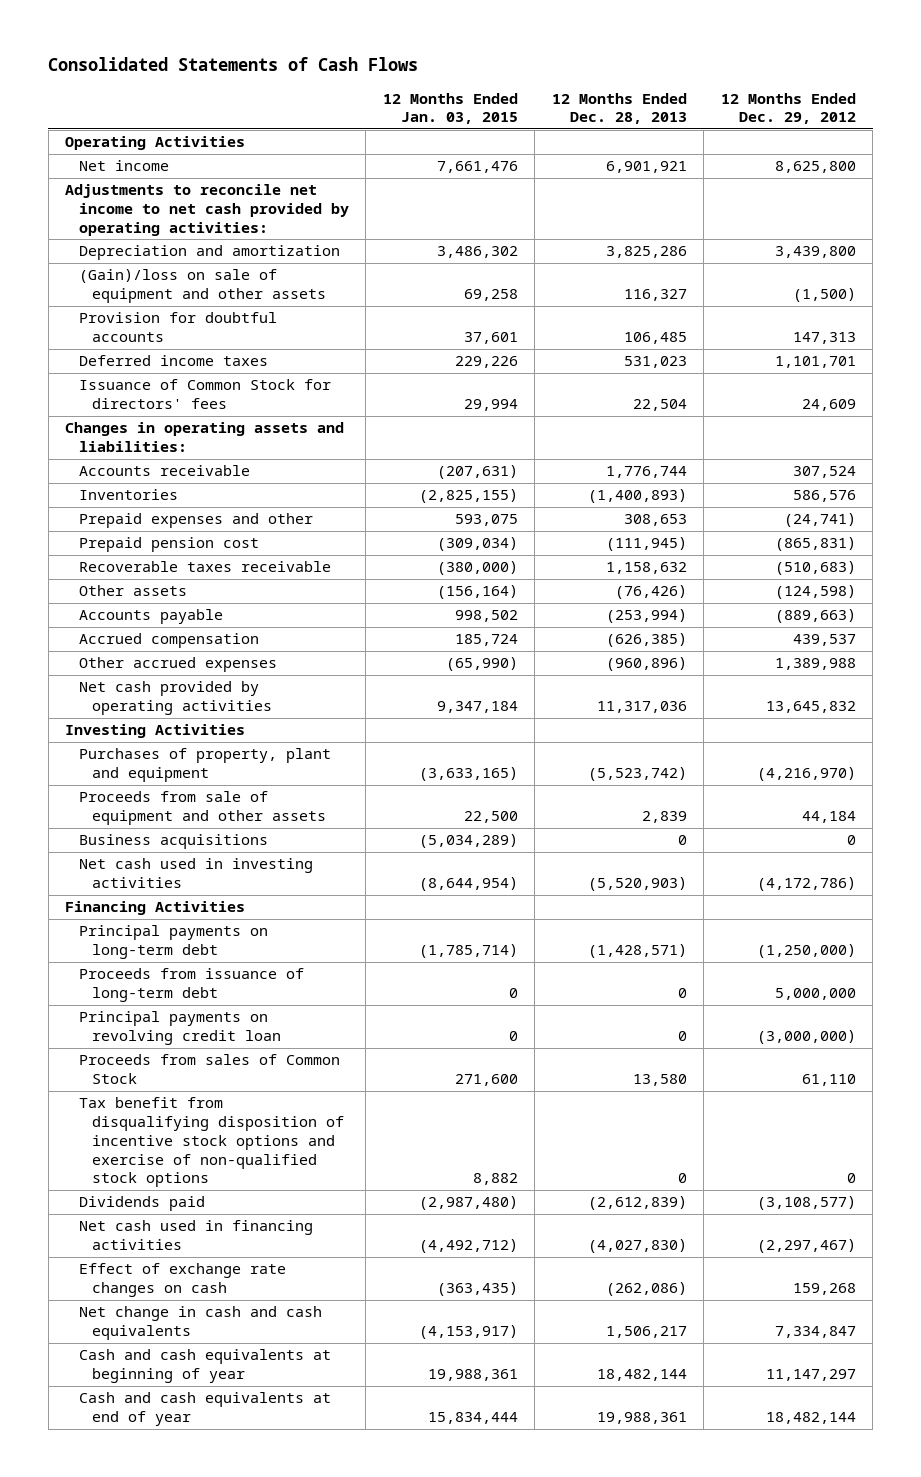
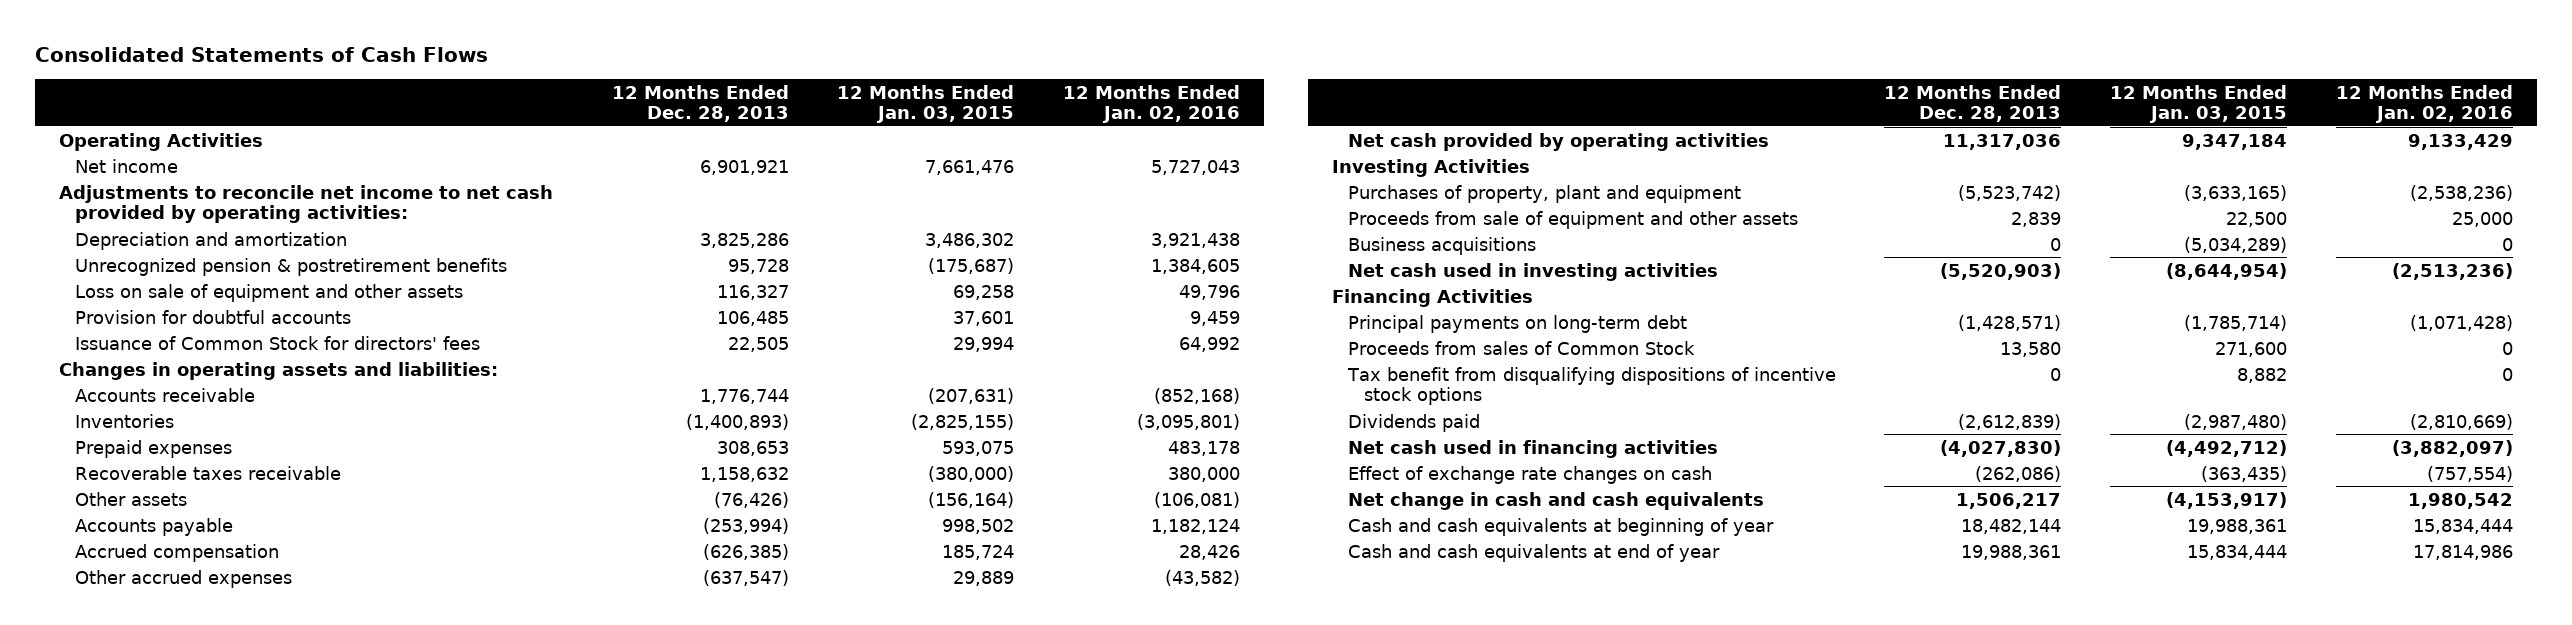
[720,92,856,125] 12 Months Ended Dec. 29, 2012 -> none
none -> [1062,84,1240,124] 12 Months Ended Jan. 02, 2016
none -> [75,257,508,276] Unrecognized pension & postretirement benefits
[78,269,327,304] (Gain)/loss on sale of equipment and other assets -> [75,283,464,302] Loss on sale of equipment and other assets
[78,355,268,367] Deferred income taxes -> none
[632,399,687,412] 22,504 -> [727,336,789,352] 22,505
[78,537,259,553] Prepaid pension cost -> none
[78,513,313,529] Prepaid expenses and other -> [75,439,233,458] Prepaid expenses
[445,657,518,672] (65,990) -> [953,570,1015,586] 29,889
[605,657,687,672] (960,896) -> [702,569,789,586] (637,547)
[78,968,304,1003] Proceeds from issuance of long-term debt -> none
[78,1011,282,1046] Principal payments on revolving credit loan -> none
[78,1097,345,1188] Tax benefit from disqualifying disposition of incentive stock options and exercise of non-qualified stock options -> [1346,366,1836,405] Tax benefit from disqualifying dispositions of incentive stock options

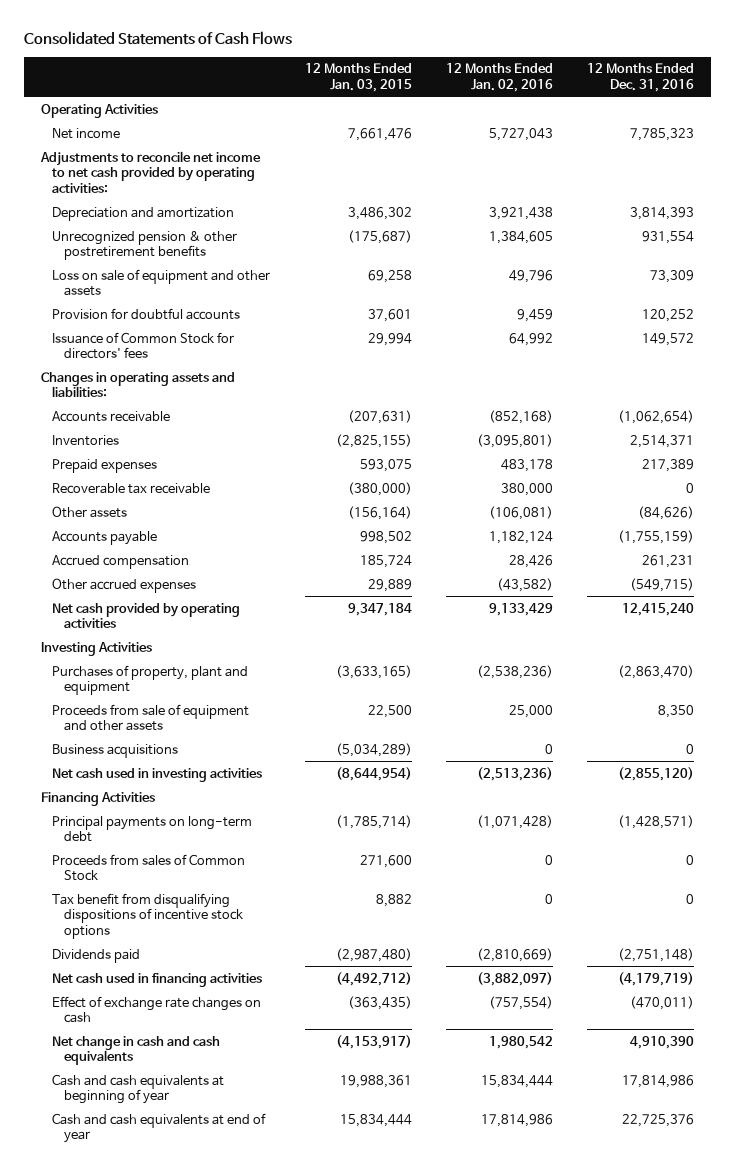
[611,84,789,123] 12 Months Ended Dec. 28, 2013 -> none
none -> [587,63,695,92] 12 Months Ended Dec. 31, 2016
[75,257,508,276] Unrecognized pension & postretirement benefits -> [52,230,238,261] Unrecognized pension & other postretirement benefits
[75,465,342,480] Recoverable taxes receivable -> [52,482,211,494] Recoverable tax receivable

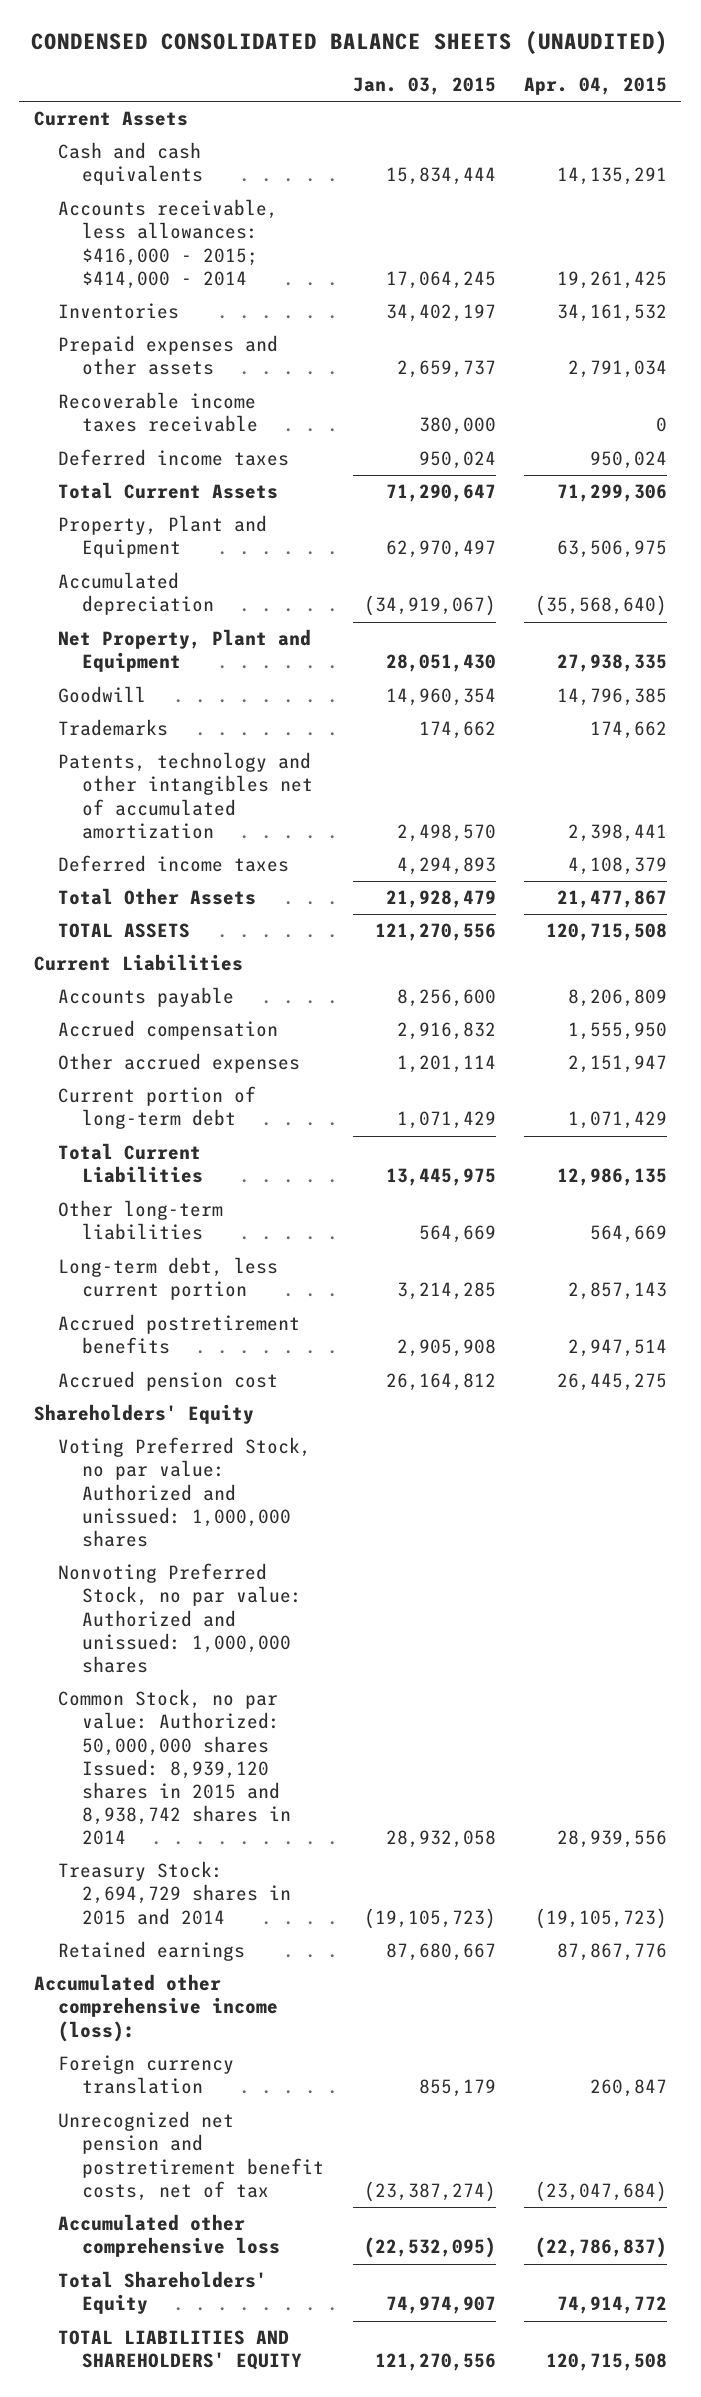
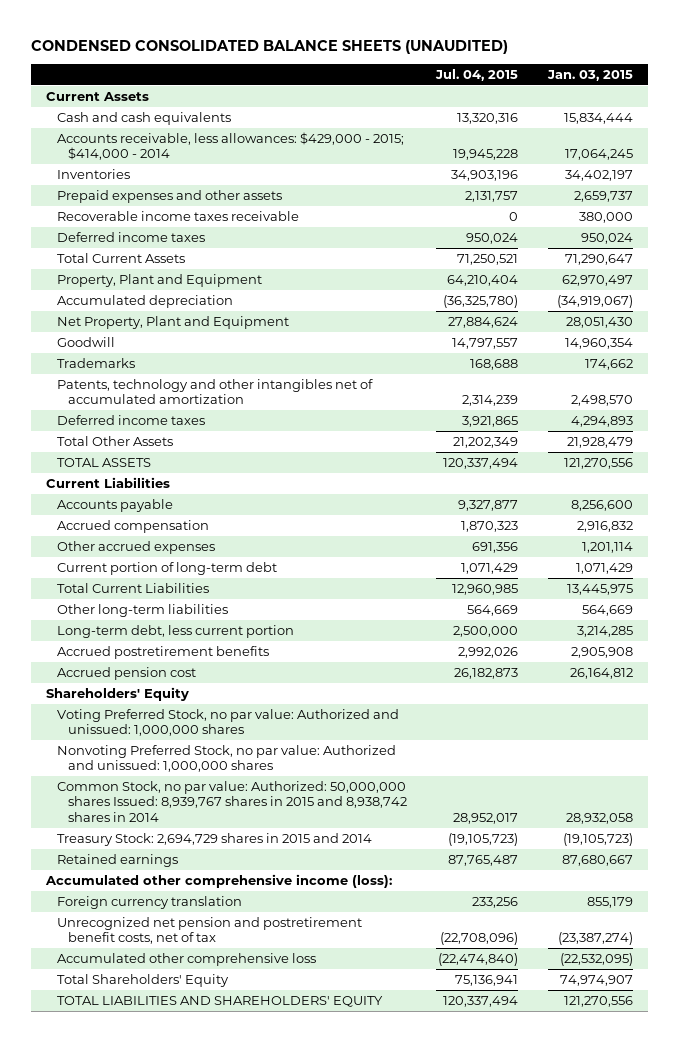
[524,77,668,96] Apr. 04, 2015 -> none
none -> [435,68,519,81] Jul. 04, 2015
[57,199,278,289] Accounts receivable, less allowances: $416,000 - 2015; $414,000 - 2014 -> [56,132,404,161] Accounts receivable, less allowances: $429,000 - 2015; $414,000 - 2014
[57,1689,292,1846] Common Stock, no par value: Authorized: 50,000,000 shares Issued: 8,939,120 shares in 2015 and 8,938,742 shares in 2014 -> [56,781,407,822] Common Stock, no par value: Authorized: 50,000,000 shares Issued: 8,939,767 shares in 2015 and 8,938,742 shares in 2014

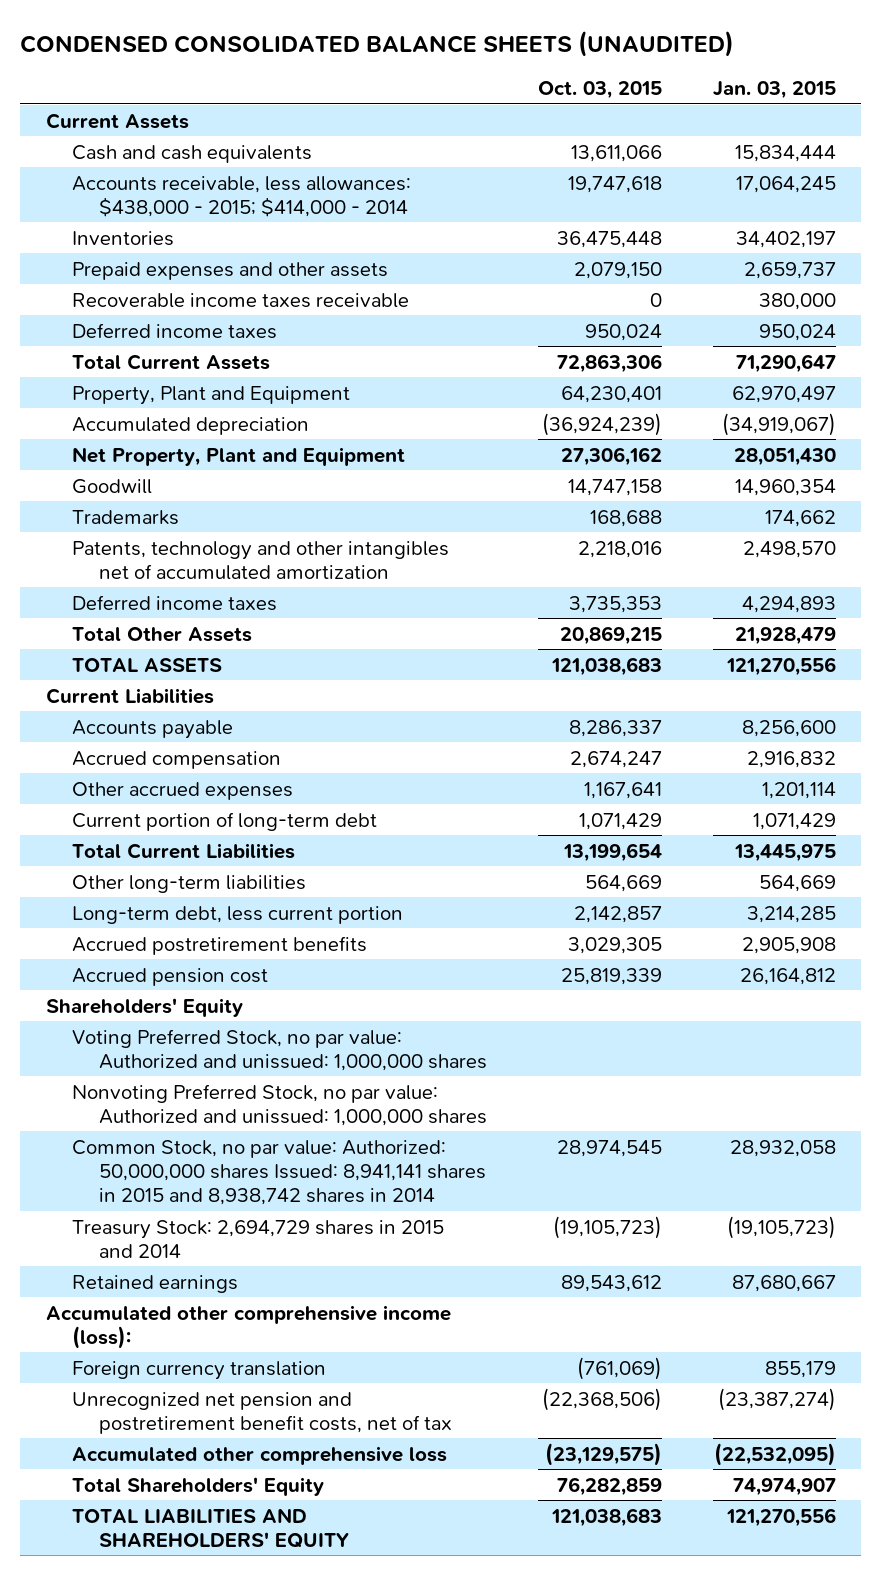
[435,68,519,81] Jul. 04, 2015 -> none
none -> [537,81,662,100] Oct. 03, 2015
[56,132,404,161] Accounts receivable, less allowances: $429,000 - 2015; $414,000 - 2014 -> [72,175,412,217] Accounts receivable, less allowances: $438,000 - 2015; $414,000 - 2014
[56,781,407,822] Common Stock, no par value: Authorized: 50,000,000 shares Issued: 8,939,767 shares in 2015 and 8,938,742 shares in 2014 -> [72,1139,487,1206] Common Stock, no par value: Authorized: 50,000,000 shares Issued: 8,941,141 shares in 2015 and 8,938,742 shares in 2014

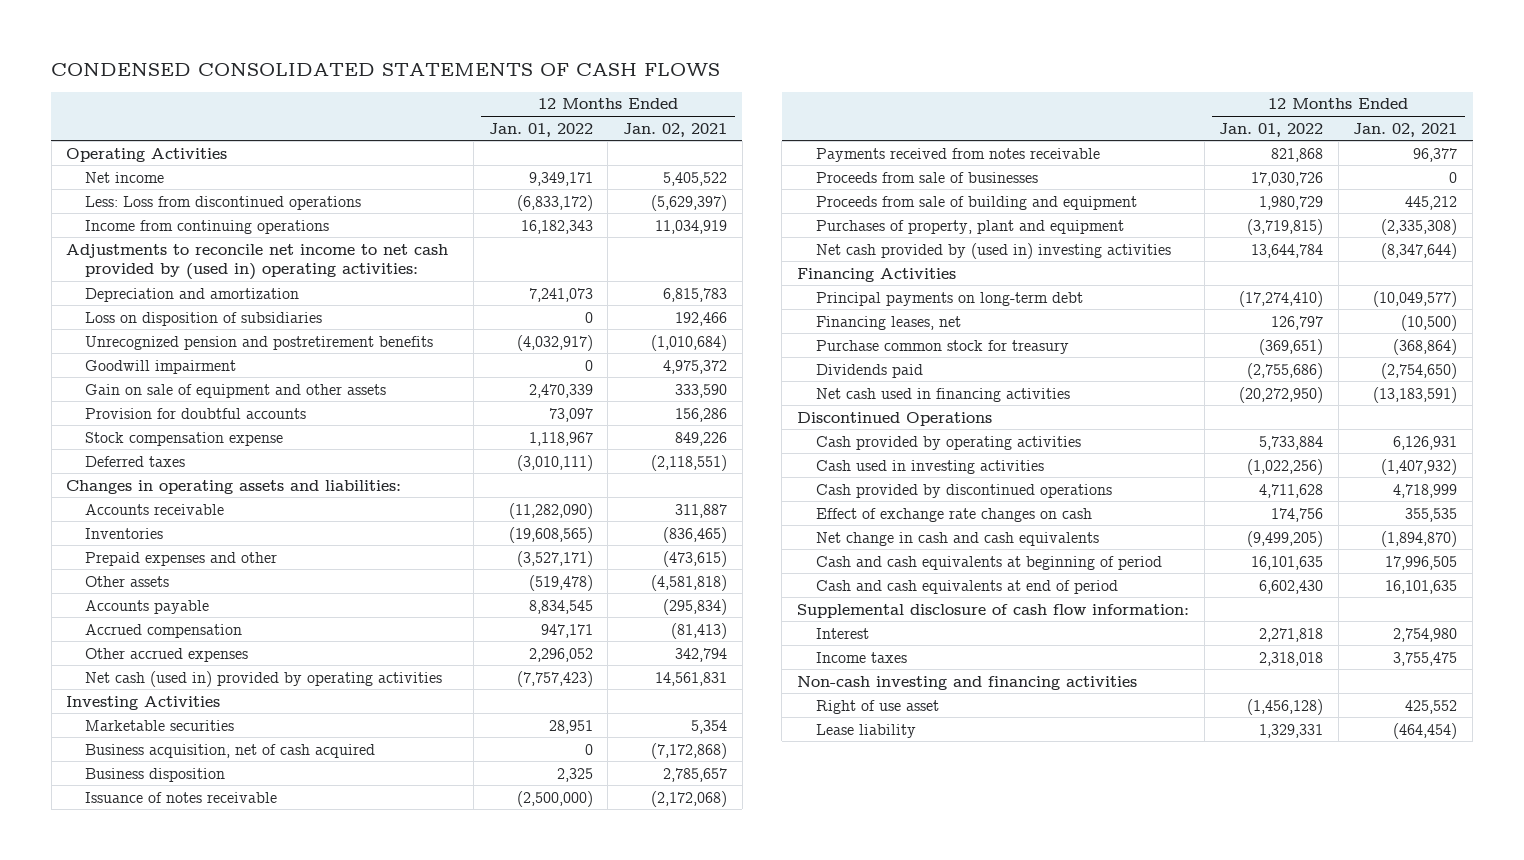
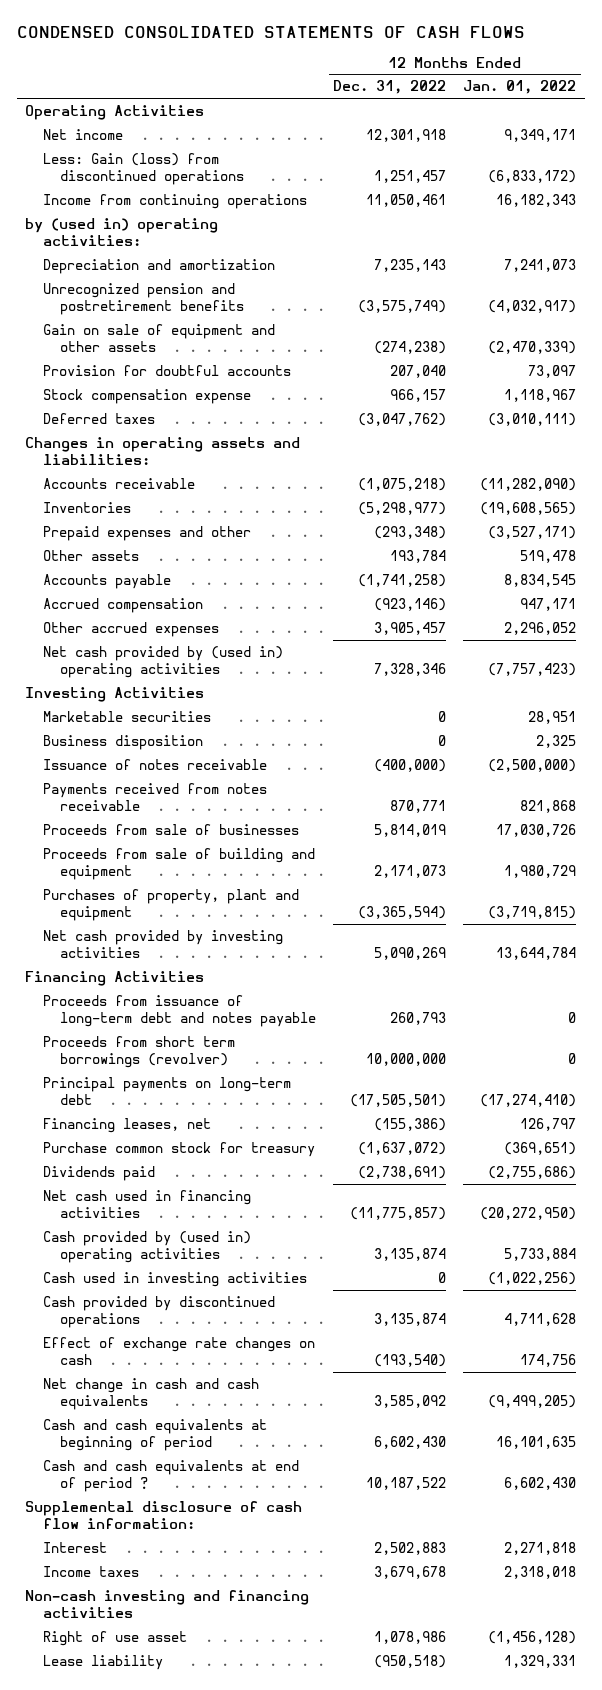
[622,122,727,137] Jan. 02, 2021 -> none
none -> [333,80,447,95] Dec. 31, 2022
[85,195,362,210] Less: Loss from discontinued operations -> [42,152,245,186] Less: Gain (loss) from discontinued operations
[66,243,449,281] Adjustments to reconcile net income to net cash provided by (used in) operating activities: -> none
none -> [25,217,219,247] by (used in) operating activities:
[85,311,323,326] Loss on disposition of subsidiaries -> none
[85,359,237,374] Goodwill impairment -> none
[528,383,593,398] 2,470,339 -> [488,341,577,355] (2,470,339)
[528,574,593,591] (519,478) -> [520,549,577,563] 519,478
[85,670,443,687] Net cash (used in) provided by operating activities -> [42,645,283,679] Net cash provided by (used in) operating activities
[85,743,376,758] Business acquisition, net of cash acquired -> none
[815,242,1171,259] Net cash provided by (used in) investing activities -> [42,929,283,959] Net cash provided by investing activities
none -> [42,994,317,1028] Proceeds from issuance of long-term debt and notes payable
none -> [42,1035,235,1069] Proceeds from short term borrowings (revolver)
[796,411,992,426] Discontinued Operations -> none
[815,435,1081,450] Cash provided by operating activities -> [42,1230,251,1264] Cash provided by (used in) operating activities
[815,579,1118,594] Cash and cash equivalents at end of period -> [42,1459,299,1493] Cash and cash equivalents at end of period ?

